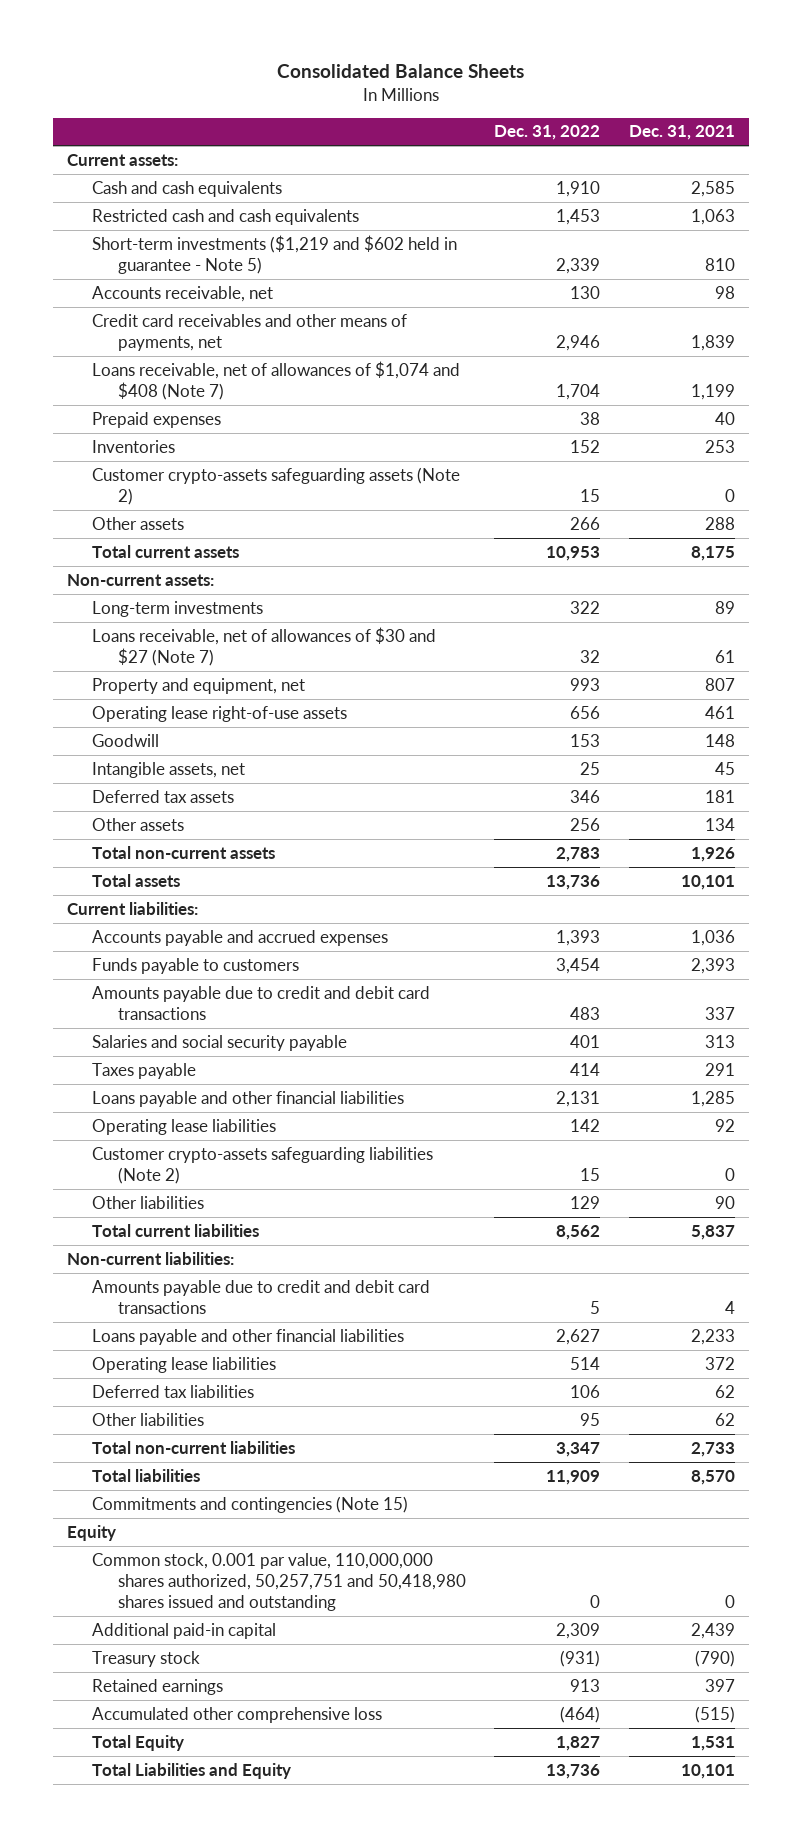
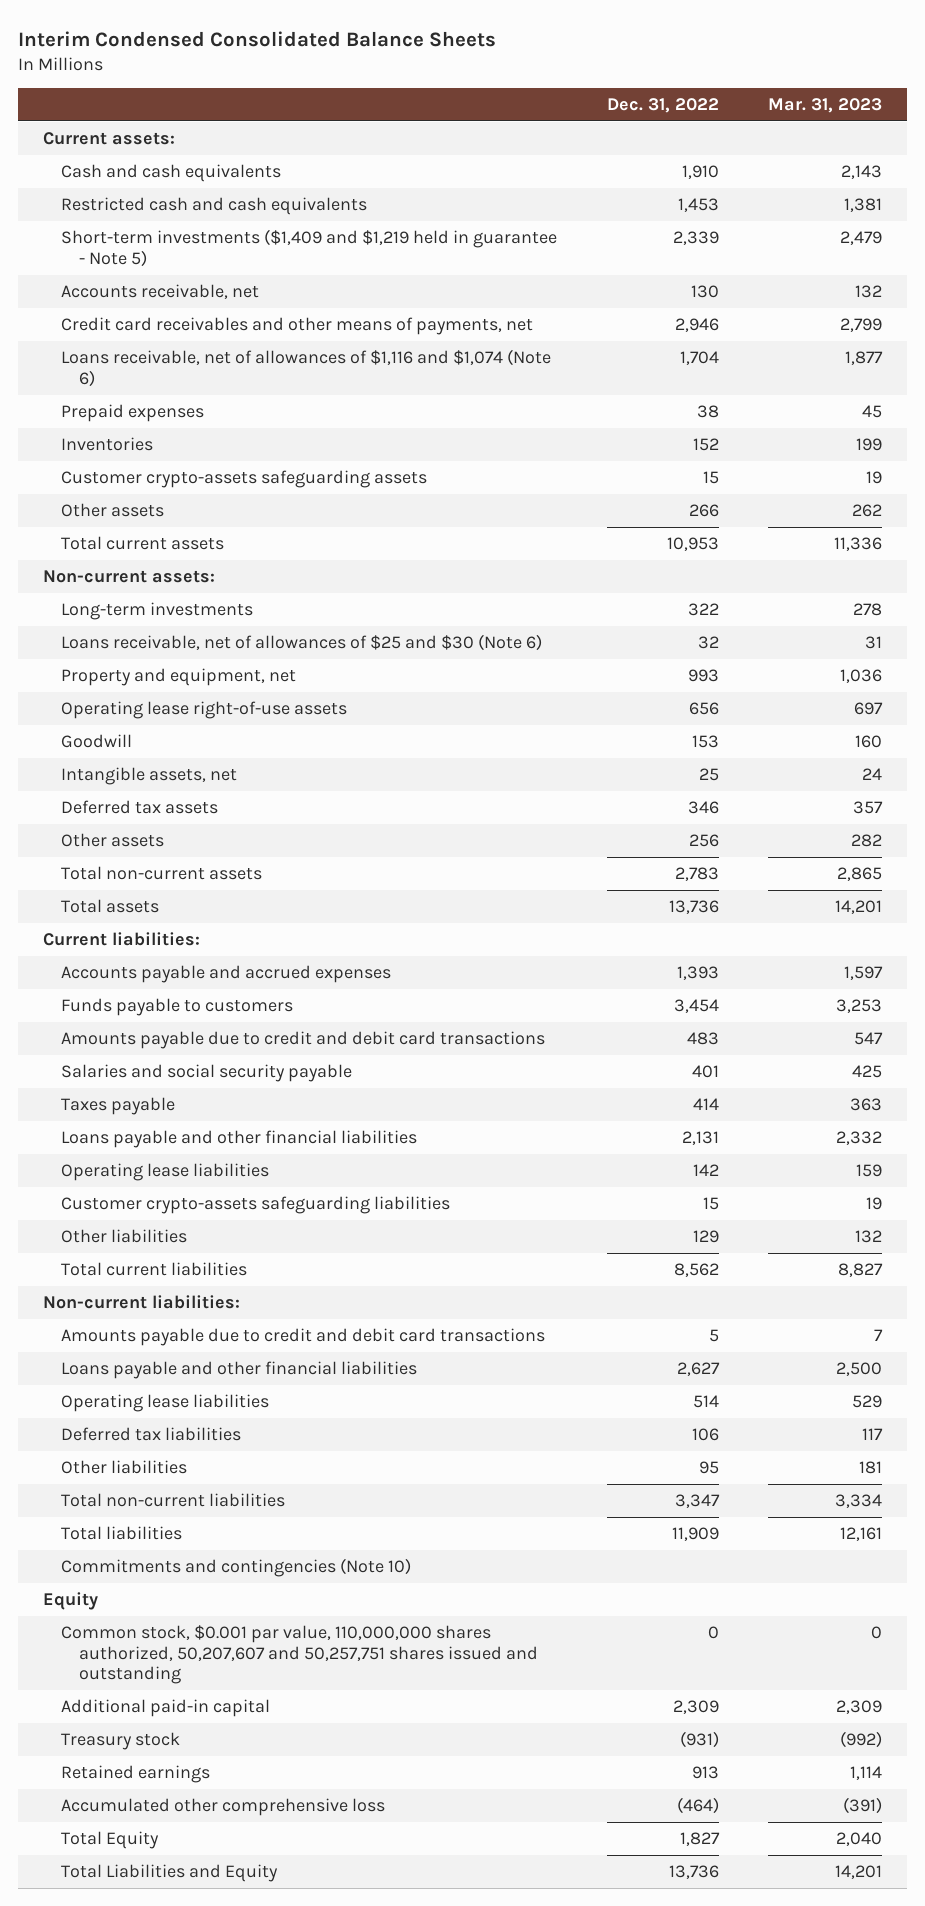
[276,64,524,79] Consolidated Balance Sheets -> [18,30,497,47] Interim Condensed Consolidated Balance Sheets
[628,125,735,141] Dec. 31, 2021 -> none
none -> [768,97,883,113] Mar. 31, 2023
[92,234,458,274] Short-term investments ($1,219 and $602 held in guarantee - Note 5) -> [60,229,557,267] Short-term investments ($1,409 and $1,219 held in guarantee - Note 5)
[92,360,461,400] Loans receivable, net of allowances of $1,074 and $408 (Note 7) -> [60,349,551,387] Loans receivable, net of allowances of $1,116 and $1,074 (Note 6)
[92,466,461,505] Customer crypto-assets safeguarding assets (Note 2) -> [60,470,427,489] Customer crypto-assets safeguarding assets
[92,626,437,666] Loans receivable, net of allowances of $30 and $27 (Note 7) -> [60,634,542,652] Loans receivable, net of allowances of $25 and $30 (Note 6)
[92,1146,434,1184] Customer crypto-assets safeguarding liabilities (Note 2) -> [60,1196,450,1215] Customer crypto-assets safeguarding liabilities
[92,1495,409,1513] Commitments and contingencies (Note 15) -> [60,1558,411,1578] Commitments and contingencies (Note 10)
[92,1552,466,1611] Common stock, 0.001 par value, 110,000,000 shares authorized, 50,257,751 and 50,418,980 shares issued and outstanding -> [60,1625,538,1685] Common stock, $0.001 par value, 110,000,000 shares authorized, 50,207,607 and 50,257,751 shares issued and outstanding

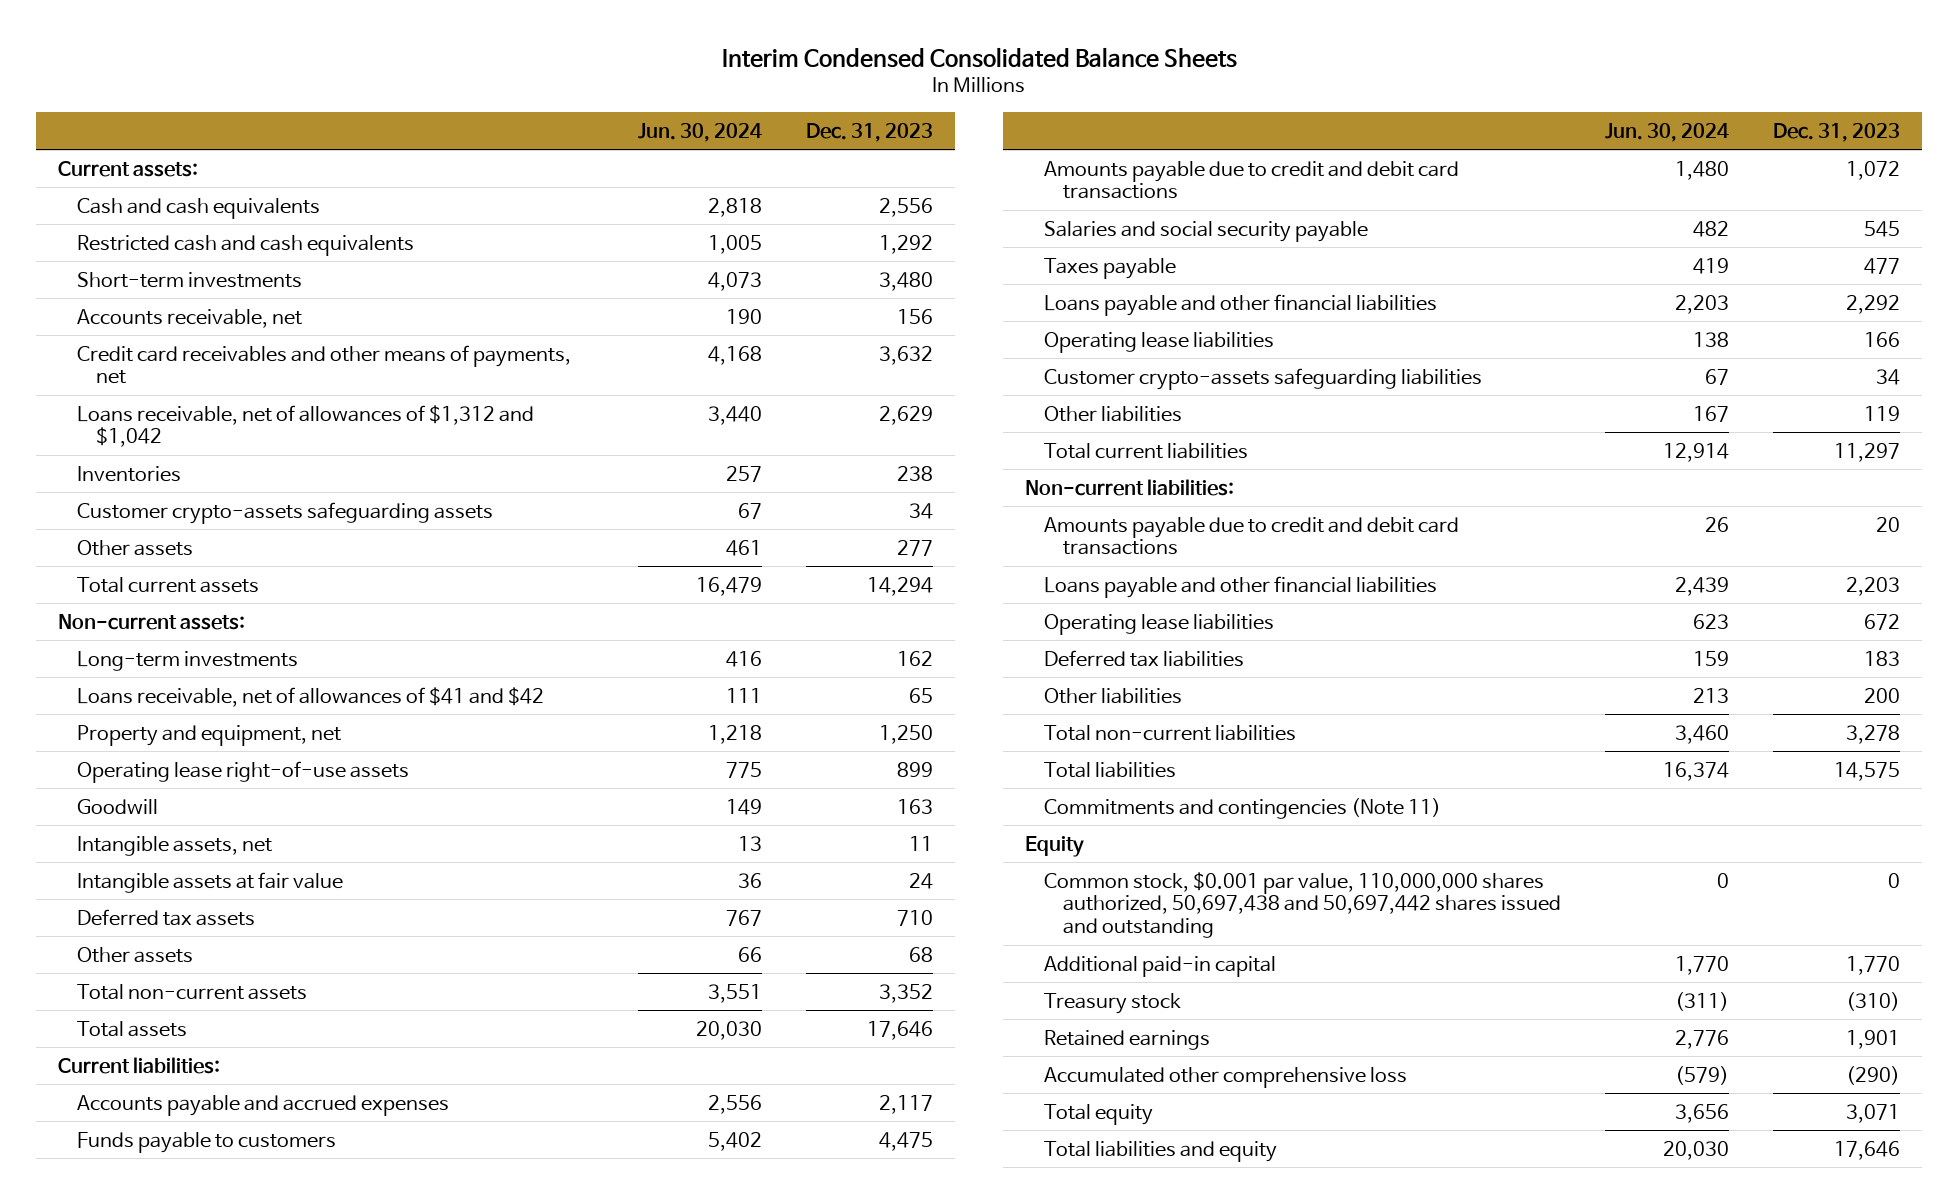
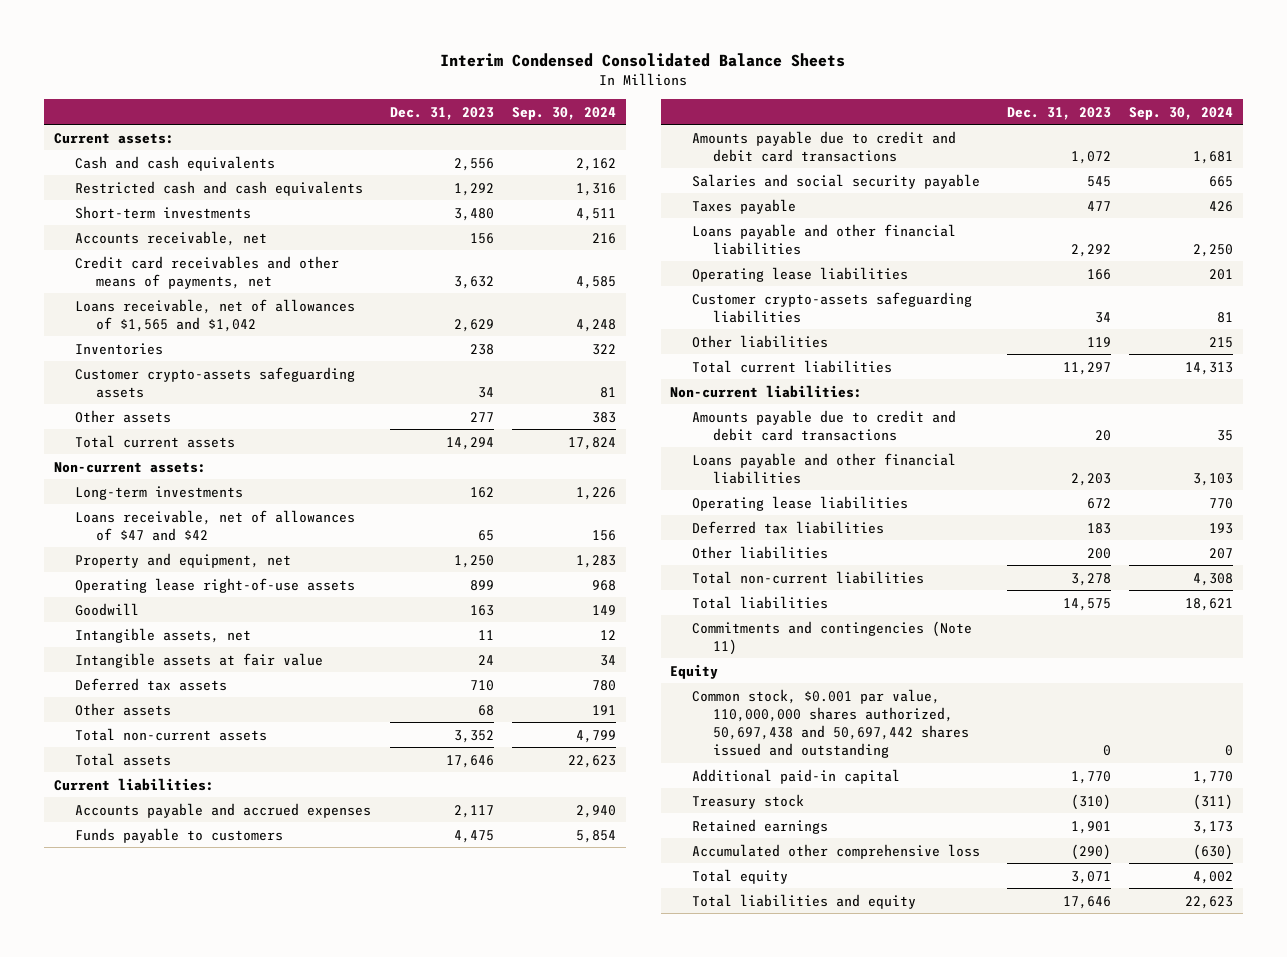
[637,122,762,142] Jun. 30, 2024 -> none
none -> [512,106,617,120] Sep. 30, 2024
[76,404,534,448] Loans receivable, net of allowances of $1,312 and $1,042 -> [74,298,355,332] Loans receivable, net of allowances of $1,565 and $1,042
[76,686,544,707] Loans receivable, net of allowances of $41 and $42 -> [74,509,355,541] Loans receivable, net of allowances of $47 and $42

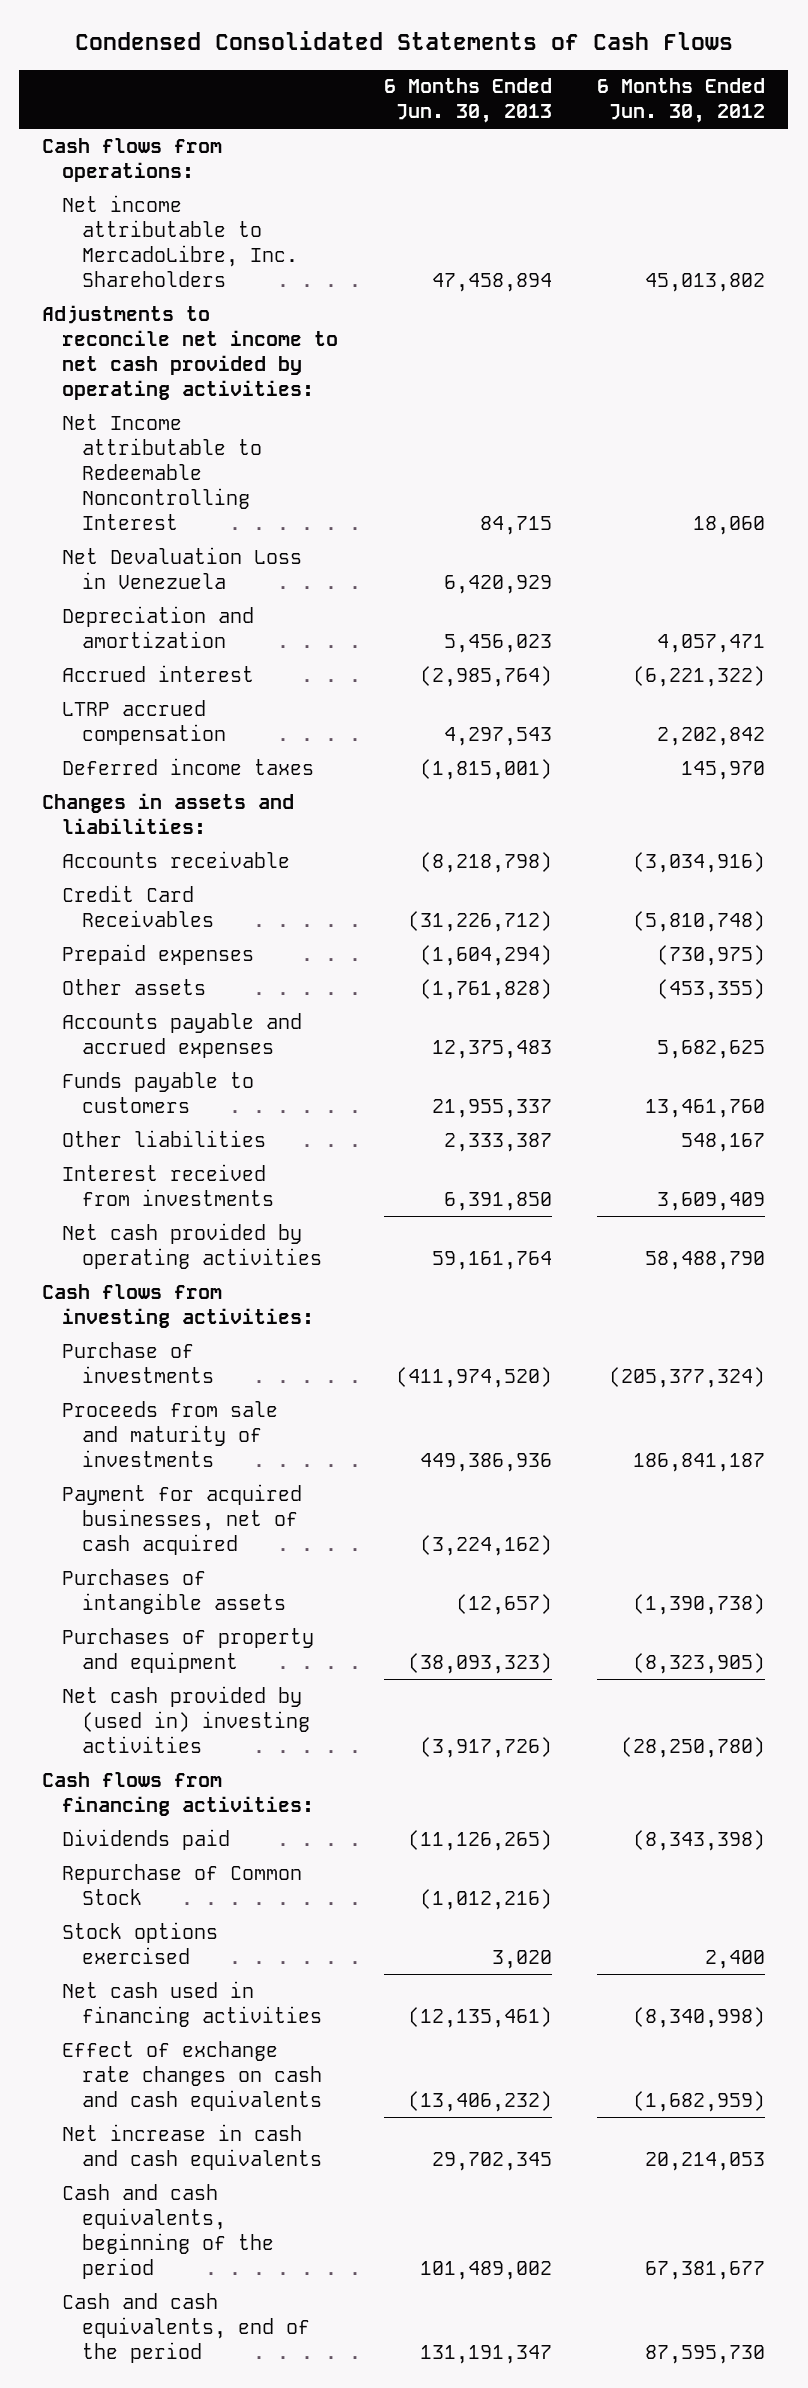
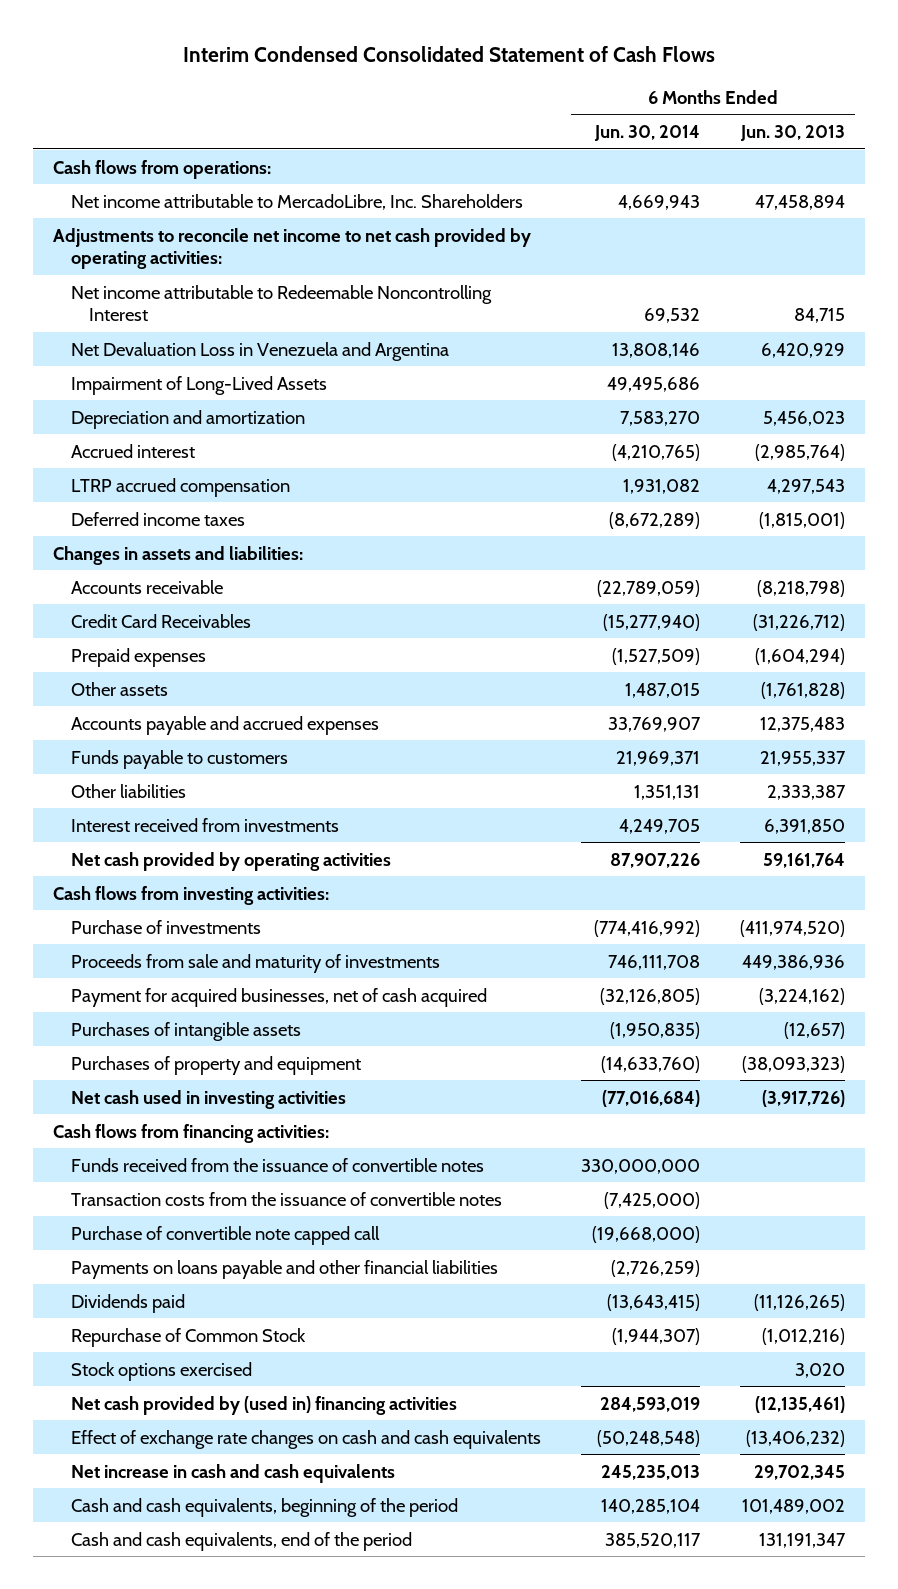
[74,31,733,51] Condensed Consolidated Statements of Cash Flows -> [183,45,716,62] Interim Condensed Consolidated Statement of Cash Flows
[597,78,766,124] 6 Months Ended Jun. 30, 2012 -> none
none -> [593,125,700,142] Jun. 30, 2014
[62,413,262,530] Net Income attributable to Redeemable Noncontrolling Interest -> [71,284,493,322] Net income attributable to Redeemable Noncontrolling Interest
[62,546,303,589] Net Devaluation Loss in Venezuela -> [71,341,450,361] Net Devaluation Loss in Venezuela and Argentina
none -> [71,375,328,395] Impairment of Long-Lived Assets
[62,1685,310,1753] Net cash provided by (used in) investing activities -> [71,1089,347,1109] Net cash used in investing activities
none -> [71,1157,485,1172] Funds received from the issuance of convertible notes
none -> [71,1191,503,1206] Transaction costs from the issuance of convertible notes
none -> [71,1225,381,1245] Purchase of convertible note capped call
none -> [71,1259,499,1279] Payments on loans payable and other financial liabilities
[62,1980,322,2027] Net cash used in financing activities -> [71,1395,458,1415] Net cash provided by (used in) financing activities

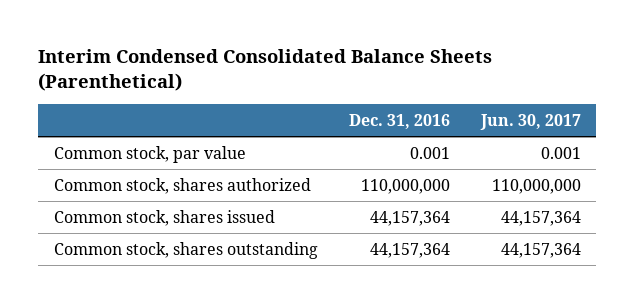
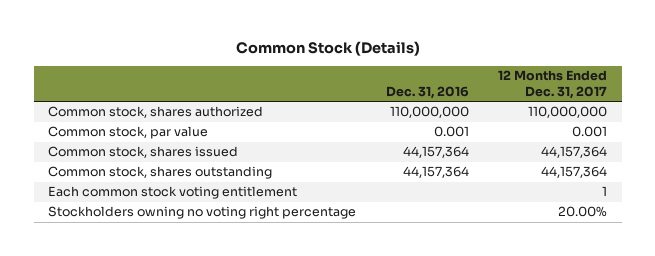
[38,49,493,92] Interim Condensed Consolidated Balance Sheets (Parenthetical) -> [235,41,420,57] Common Stock (Details)
[479,114,581,131] Jun. 30, 2017 -> none
none -> [497,70,607,99] 12 Months Ended Dec. 31, 2017
[53,145,246,163] Common stock, par value -> [48,126,209,140] Common stock, par value
none -> [48,186,298,200] Each common stock voting entitlement
none -> [48,206,357,220] Stockholders owning no voting right percentage

